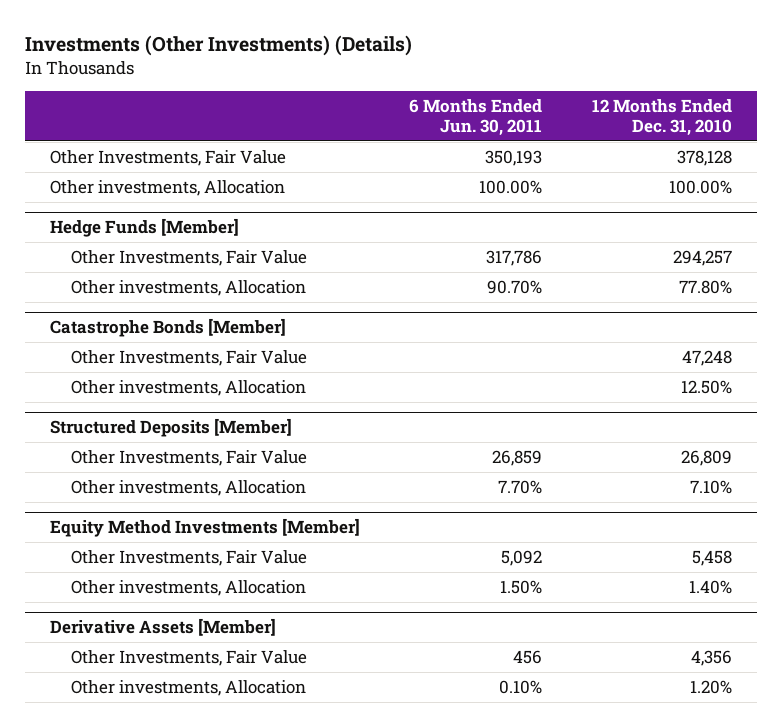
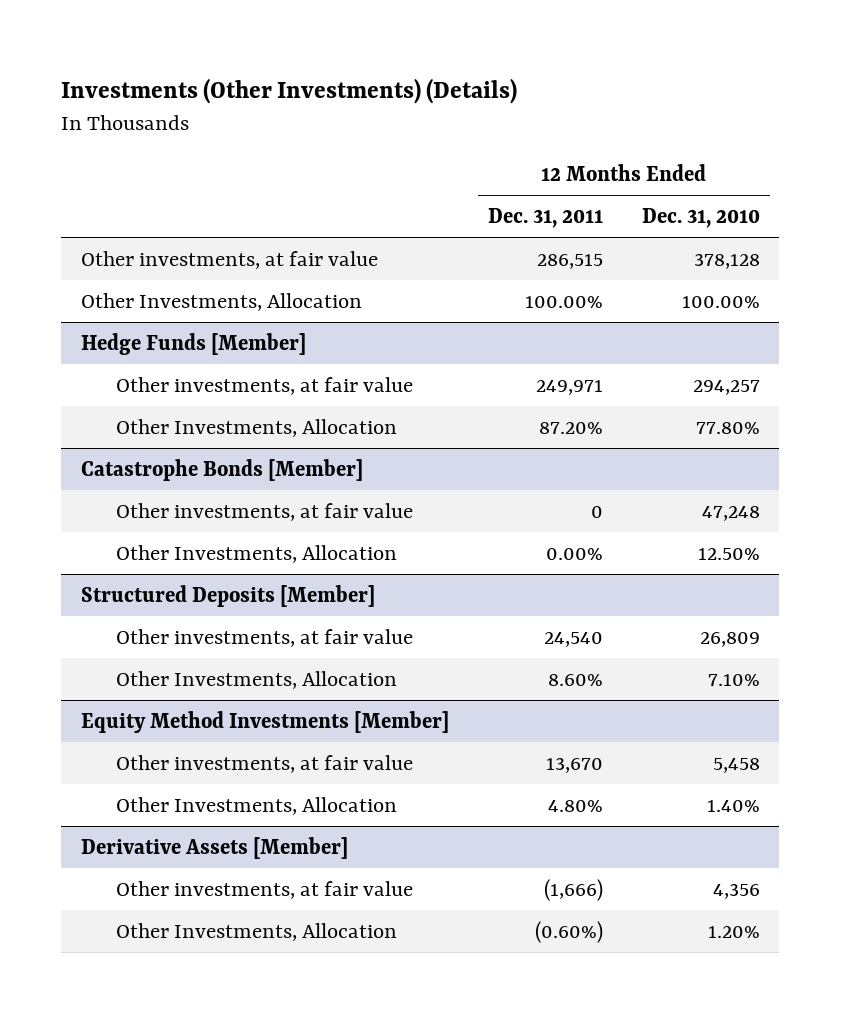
[409,98,543,136] 6 Months Ended Jun. 30, 2011 -> none
none -> [487,208,603,229] Dec. 31, 2011
[49,149,286,166] Other Investments, Fair Value -> [80,250,378,269] Other investments, at fair value
[49,179,285,196] Other investments, Allocation -> [80,292,362,311] Other Investments, Allocation
[71,249,308,266] Other Investments, Fair Value -> [115,376,413,395] Other investments, at fair value
[71,279,307,296] Other investments, Allocation -> [115,418,397,437] Other Investments, Allocation
[71,349,308,366] Other Investments, Fair Value -> [115,502,413,521] Other investments, at fair value
[71,379,307,396] Other investments, Allocation -> [115,544,397,563] Other Investments, Allocation
[71,449,308,466] Other Investments, Fair Value -> [115,628,413,647] Other investments, at fair value
[71,479,307,496] Other investments, Allocation -> [115,670,397,689] Other Investments, Allocation
[71,549,308,566] Other Investments, Fair Value -> [115,754,413,773] Other investments, at fair value
[71,579,307,596] Other investments, Allocation -> [115,796,397,815] Other Investments, Allocation
[71,649,308,666] Other Investments, Fair Value -> [115,880,413,899] Other investments, at fair value
[71,679,307,696] Other investments, Allocation -> [115,922,397,941] Other Investments, Allocation

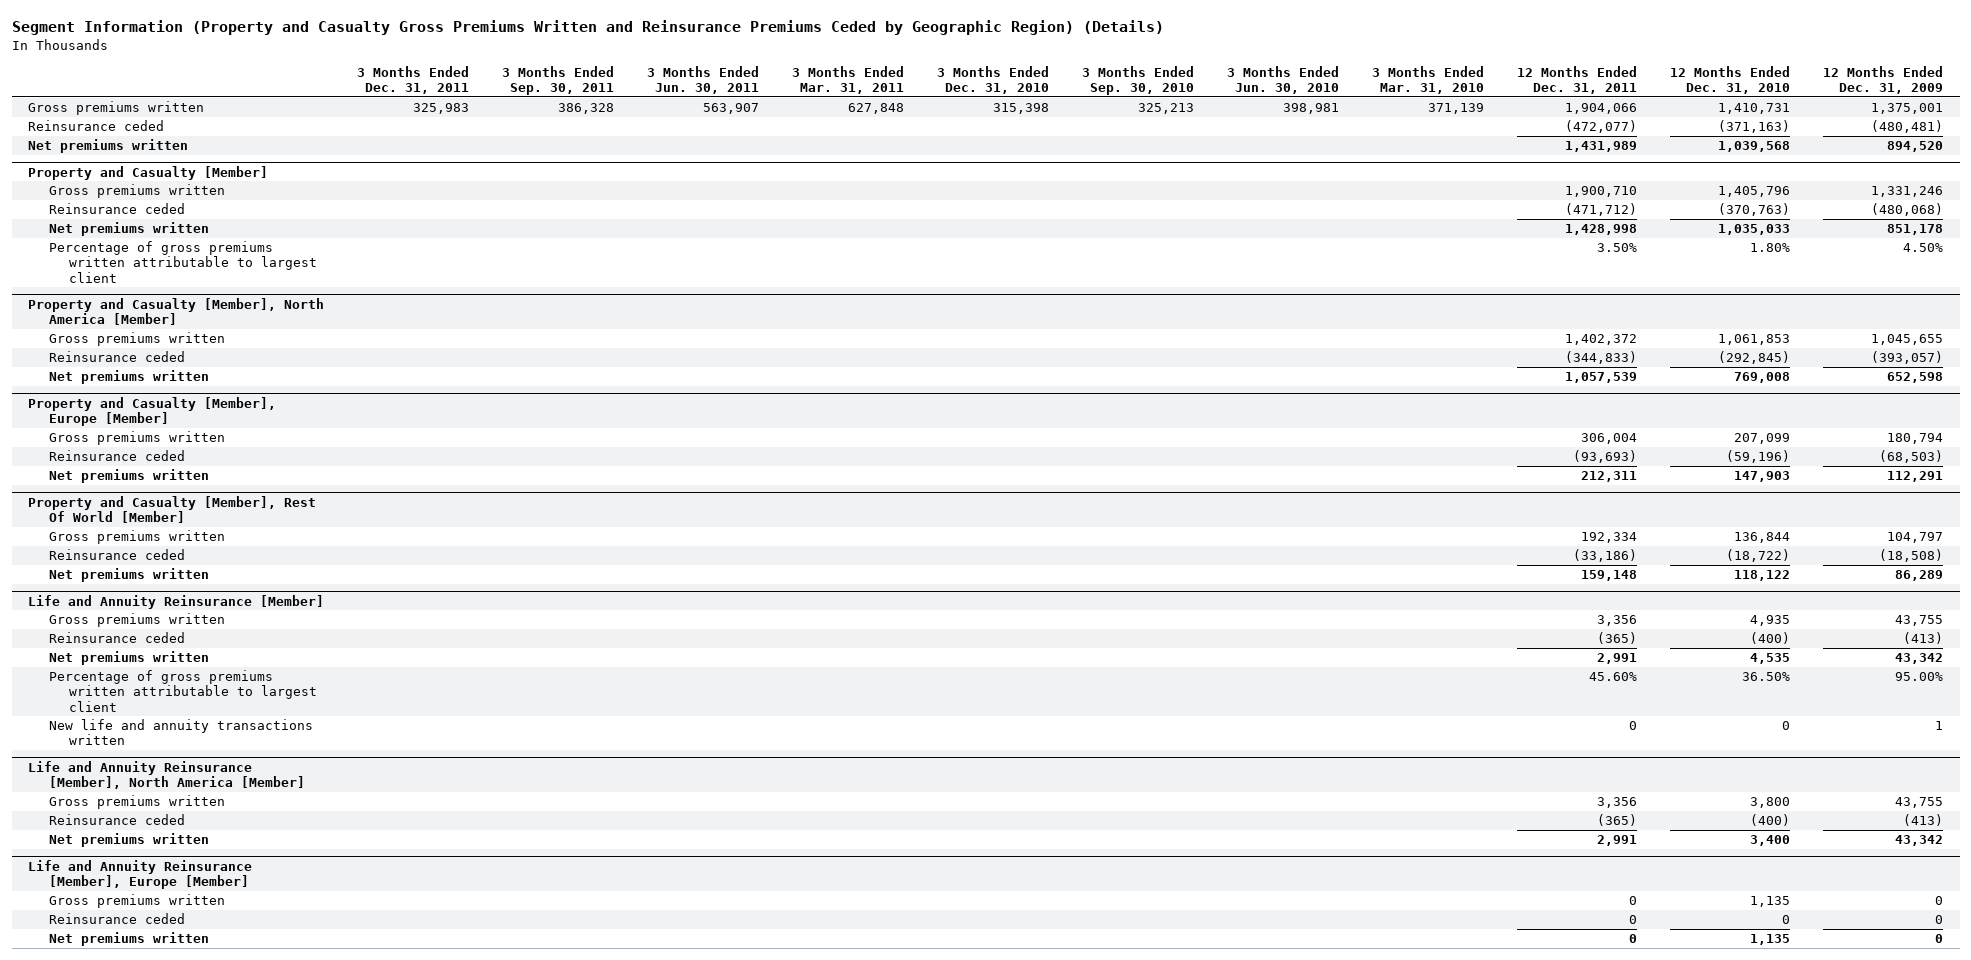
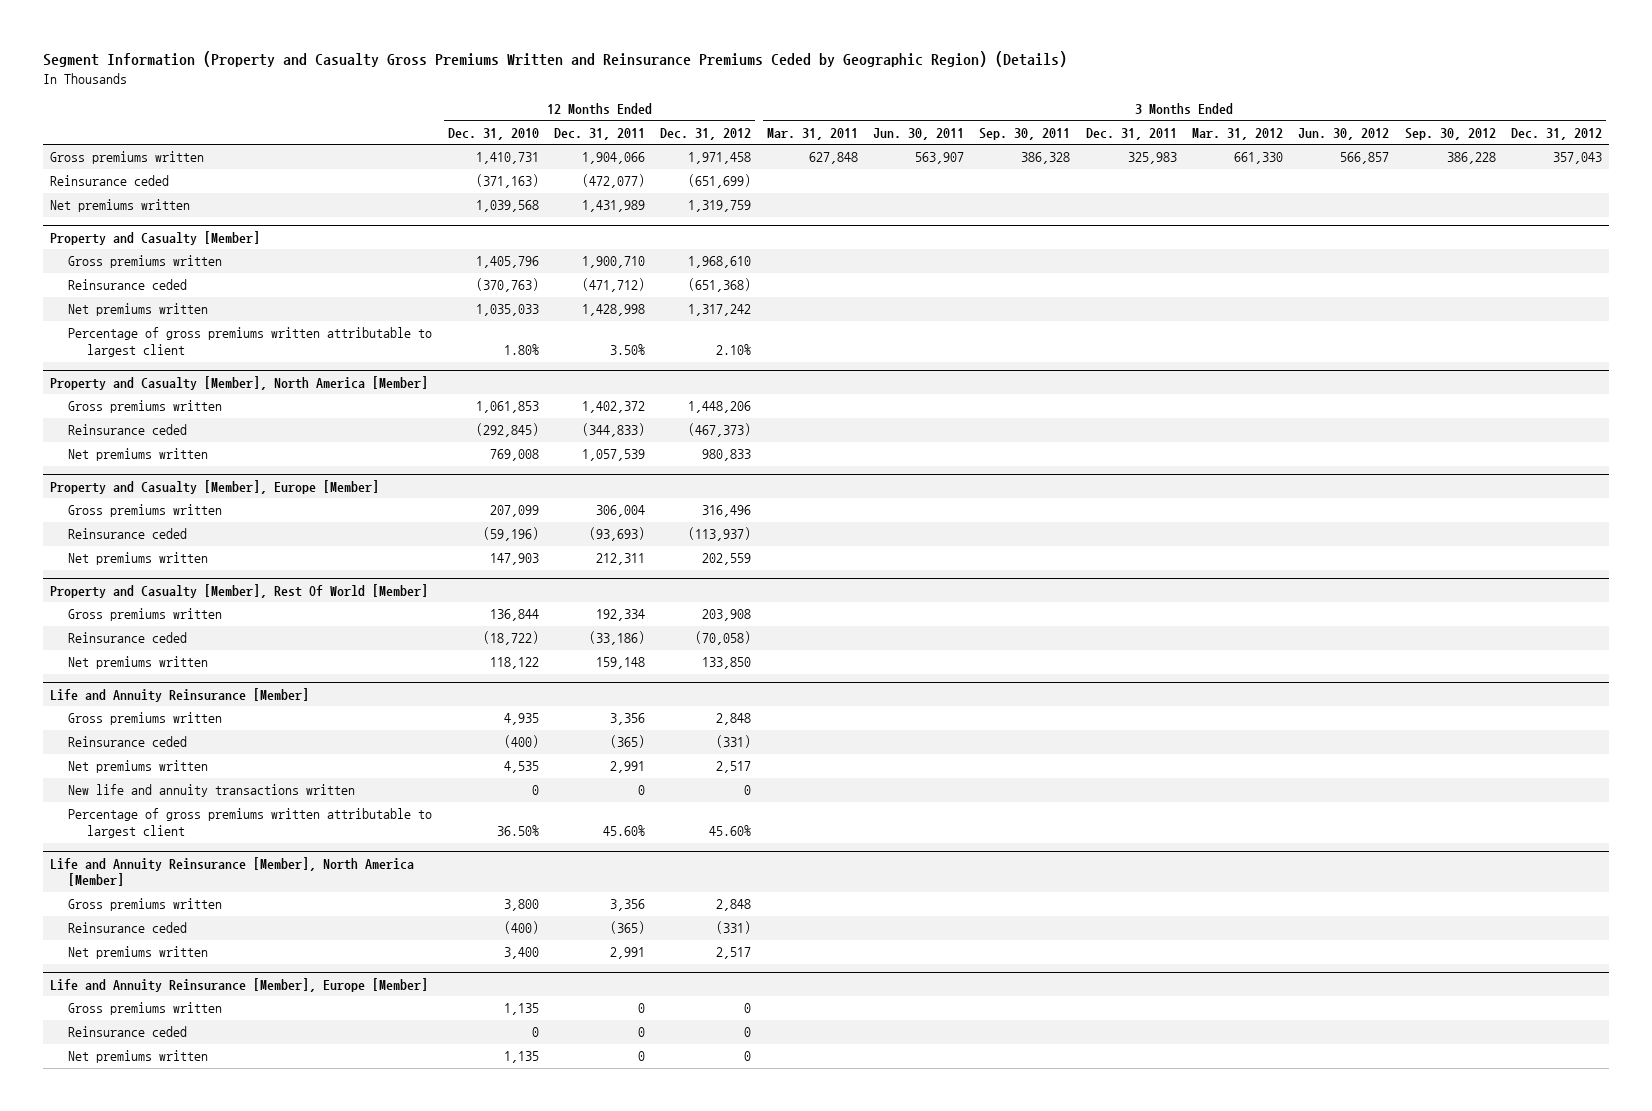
[937,66,1050,95] 3 Months Ended Dec. 31, 2010 -> none
[1082,66,1195,96] 3 Months Ended Sep. 30, 2010 -> none
[1227,66,1340,95] 3 Months Ended Jun. 30, 2010 -> none
[1372,66,1485,95] 3 Months Ended Mar. 31, 2010 -> none
[1823,66,1944,95] 12 Months Ended Dec. 31, 2009 -> none
none -> [660,127,752,140] Dec. 31, 2012
none -> [1191,127,1283,140] Mar. 31, 2012
none -> [1298,127,1390,140] Jun. 30, 2012
none -> [1404,127,1496,140] Sep. 30, 2012
none -> [1510,127,1602,140] Dec. 31, 2012
[48,670,318,712] Percentage of gross premiums written attributable to largest client -> [68,808,433,839] Percentage of gross premiums written attributable to largest client

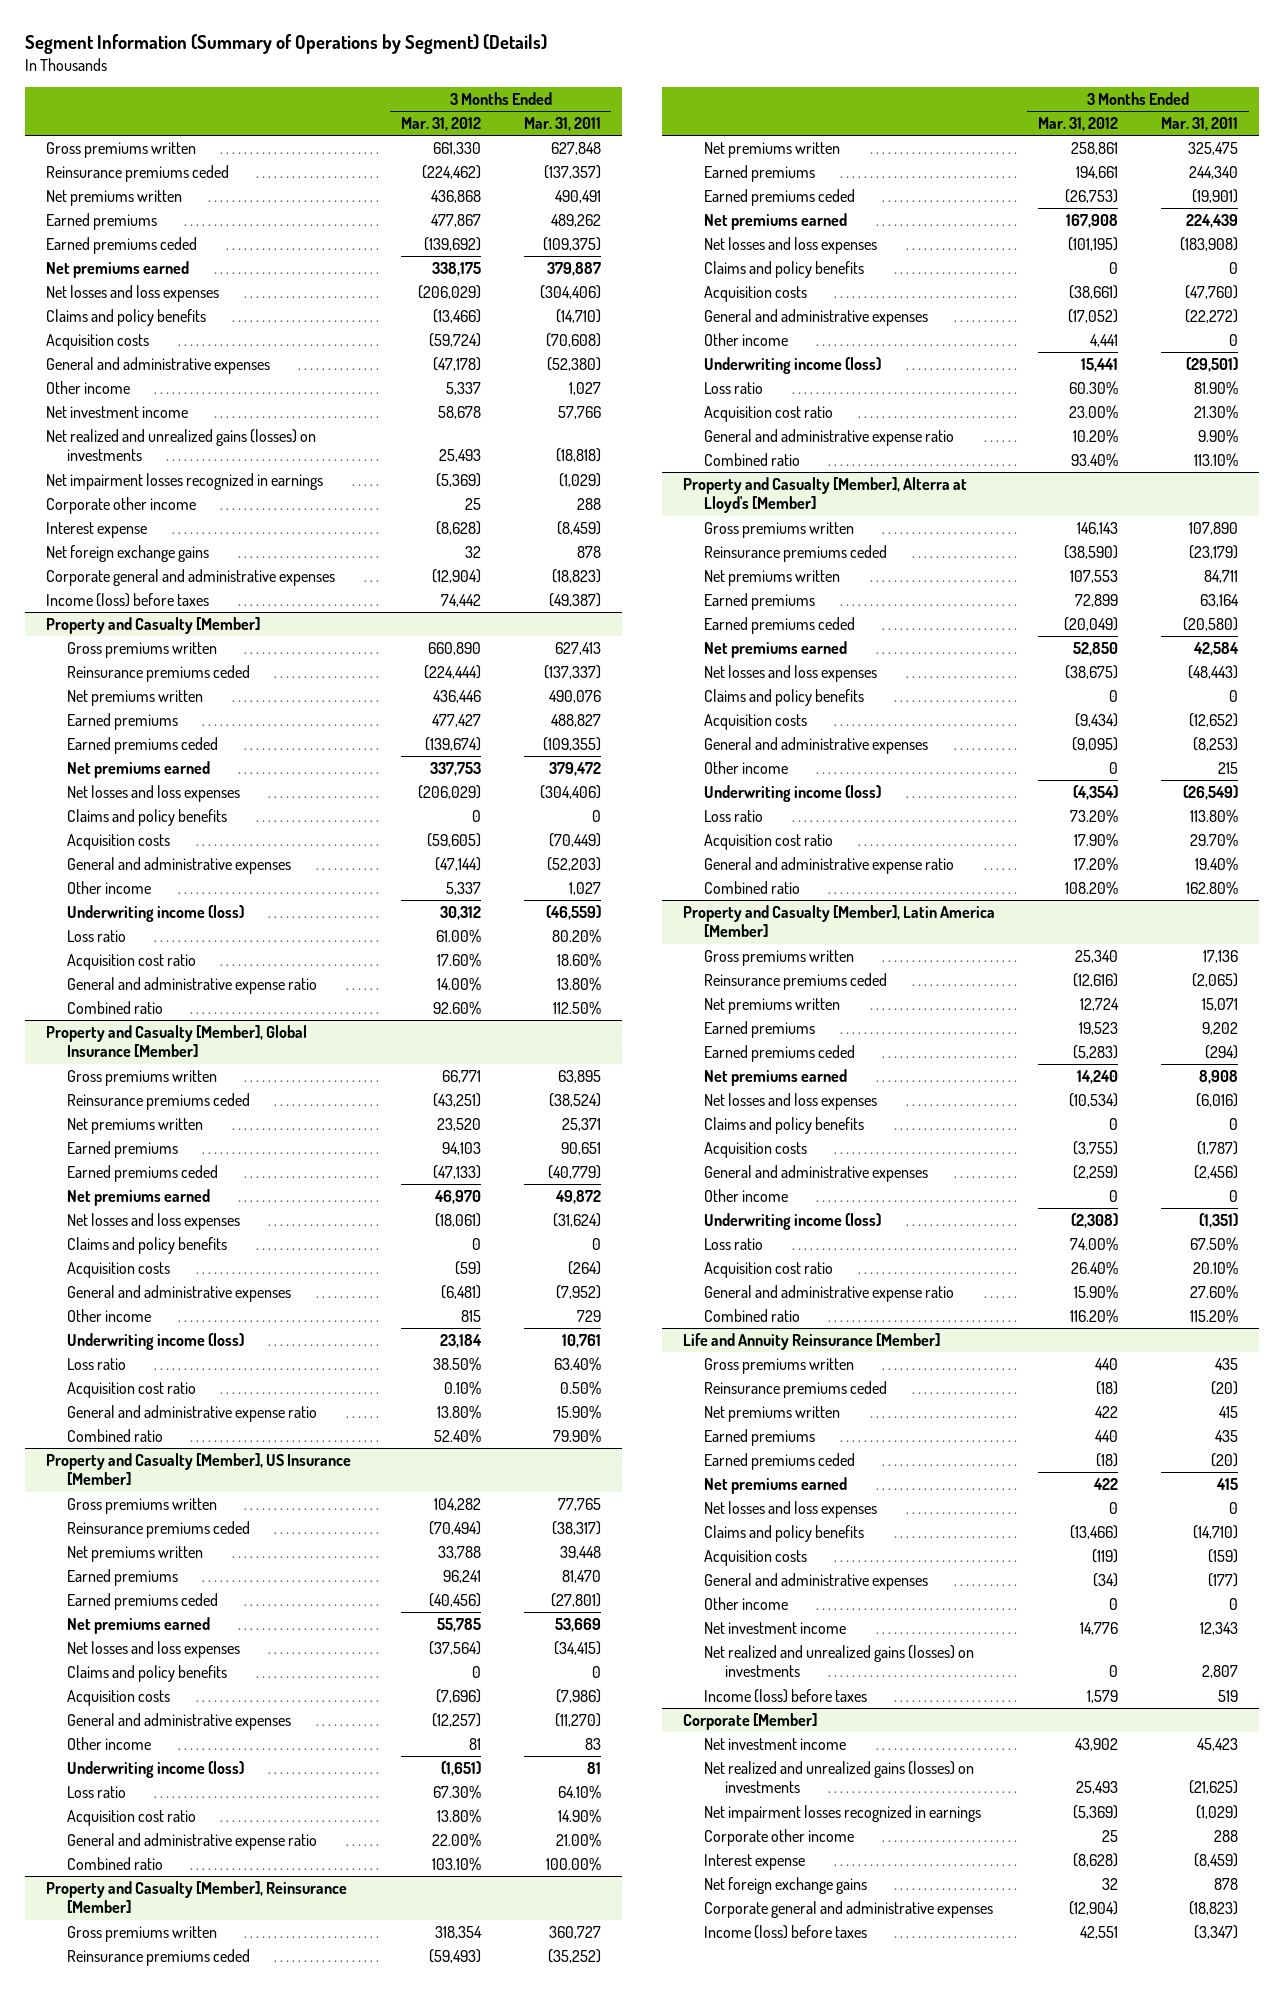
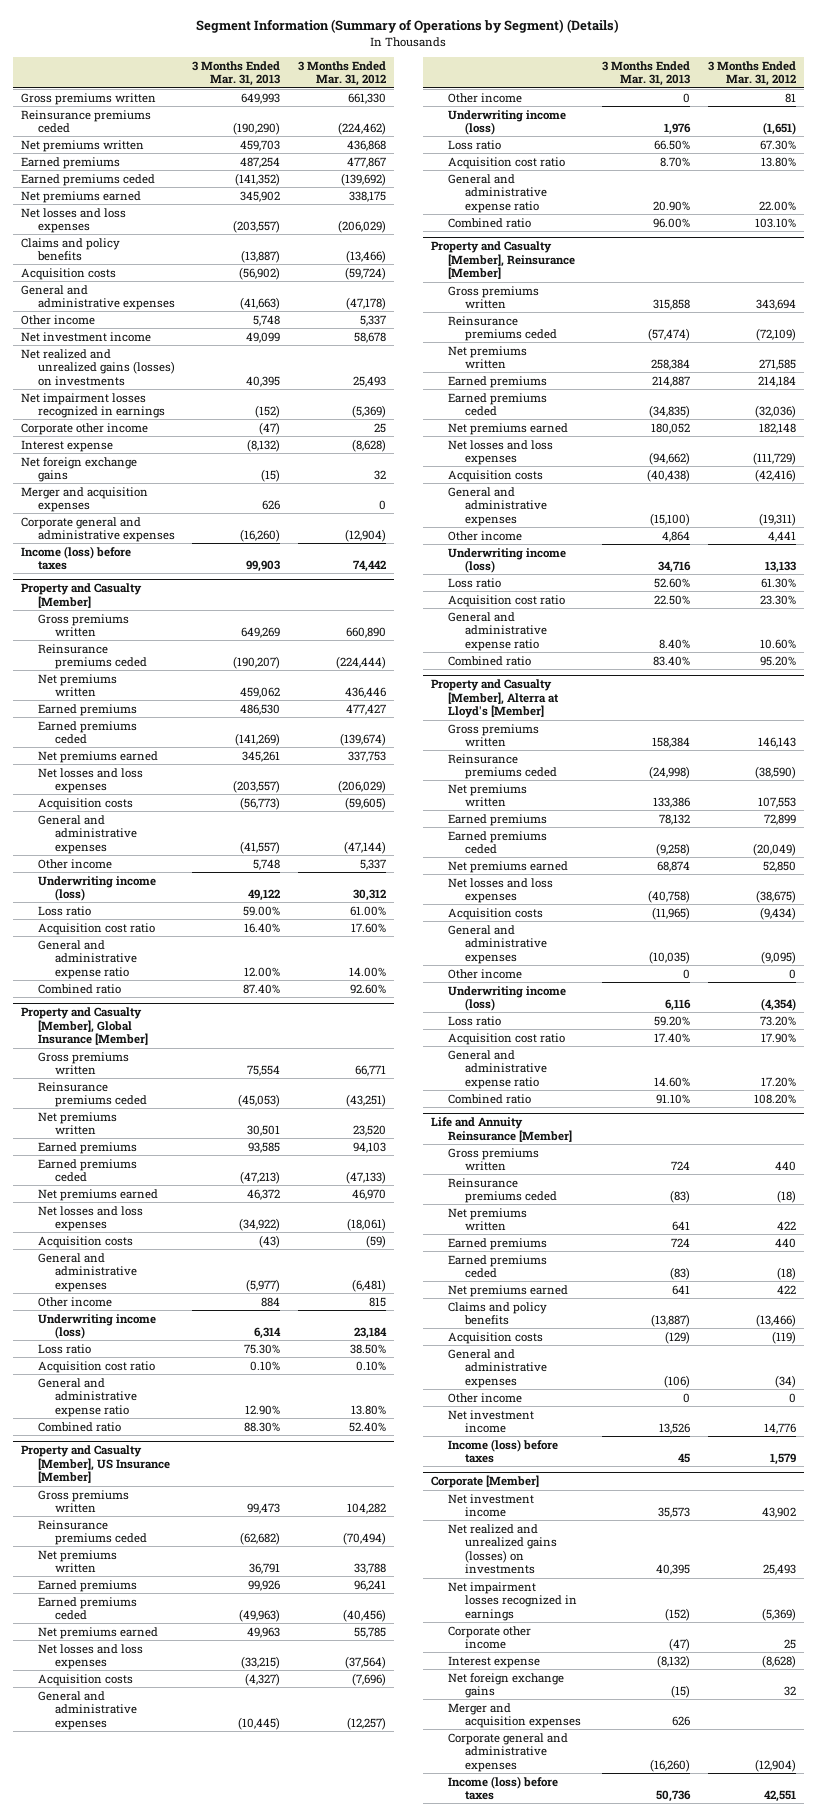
[523,116,601,131] Mar. 31, 2011 -> none
none -> [192,60,281,87] 3 Months Ended Mar. 31, 2013
none -> [21,486,149,513] Merger and acquisition expenses
[66,808,227,826] Claims and policy benefits -> none
[66,1236,227,1254] Claims and policy benefits -> none
[66,1664,227,1682] Claims and policy benefits -> none
[704,260,865,278] Claims and policy benefits -> none
[434,1925,482,1939] 318,354 -> [755,299,796,311] 343,694
[428,1948,481,1963] (59,493) -> [755,328,796,342] (72,109)
[1071,141,1119,155] 258,861 -> [758,359,796,371] 271,585
[1076,165,1119,179] 194,661 -> [757,375,796,387] 214,184
[1065,188,1119,203] (26,753) -> [754,405,796,419] (32,036)
[1066,213,1119,228] 167,908 -> [758,422,796,434] 182,148
[1068,236,1119,251] (101,195) -> [752,452,796,466] (111,729)
[1069,284,1119,299] (38,661) -> [754,468,796,482] (42,416)
[1068,308,1119,323] (17,052) -> [758,512,796,526] (19,311)
[1081,357,1119,372] 15,441 -> [764,561,796,574] 13,133
[1069,380,1119,395] 60.30% -> [760,577,796,588] 61.30%
[1069,404,1119,419] 23.00% -> [759,594,796,605] 23.30%
[1073,428,1119,443] 10.20% -> [759,638,796,649] 10.60%
[1071,452,1119,467] 93.40% -> [759,655,796,666] 95.20%
[704,688,865,706] Claims and policy benefits -> none
[683,904,996,938] Property and Casualty [Member], Latin America [Member] -> none
[704,949,855,966] Gross premiums written -> none
[704,972,888,990] Reinsurance premiums ceded -> none
[704,997,841,1014] Net premiums written -> none
[704,1020,816,1038] Earned premiums -> none
[704,1044,856,1062] Earned premiums ceded -> none
[704,1068,848,1086] Net premiums earned -> none
[704,1092,878,1110] Net losses and loss expenses -> none
[704,1116,865,1134] Claims and policy benefits -> none
[704,1141,808,1158] Acquisition costs -> none
[704,1164,929,1182] General and administrative expenses -> none
[704,1188,789,1202] Other income -> none
[704,1212,882,1230] Underwriting income (loss) -> none
[704,1237,764,1250] Loss ratio -> none
[704,1261,834,1278] Acquisition cost ratio -> none
[704,1284,955,1302] General and administrative expense ratio -> none
[704,1308,801,1322] Combined ratio -> none
[704,1500,878,1518] Net losses and loss expenses -> none
[704,1644,975,1678] Net realized and unrealized gains (losses) on investments -> none
none -> [448,1702,581,1729] Merger and acquisition expenses

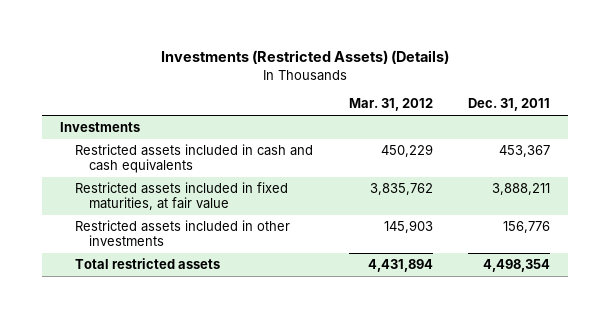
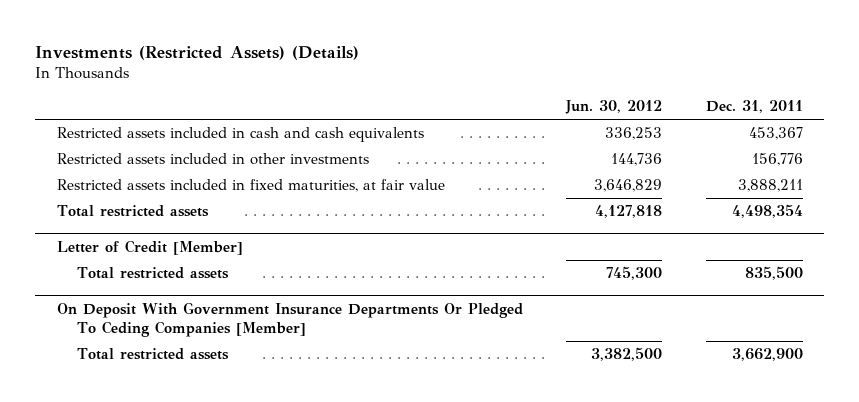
[348,98,433,112] Mar. 31, 2012 -> none
none -> [565,100,663,115] Jun. 30, 2012
[60,122,141,133] Investments -> none
[74,182,288,211] Restricted assets included in fixed maturities, at fair value -> [56,179,445,193] Restricted assets included in fixed maturities, at fair value
none -> [56,239,243,255] Letter of Credit [Member]
none -> [76,267,229,280] Total restricted assets
none -> [56,301,523,337] On Deposit With Government Insurance Departments Or Pledged To Ceding Companies [Member]
none -> [76,348,229,361] Total restricted assets

